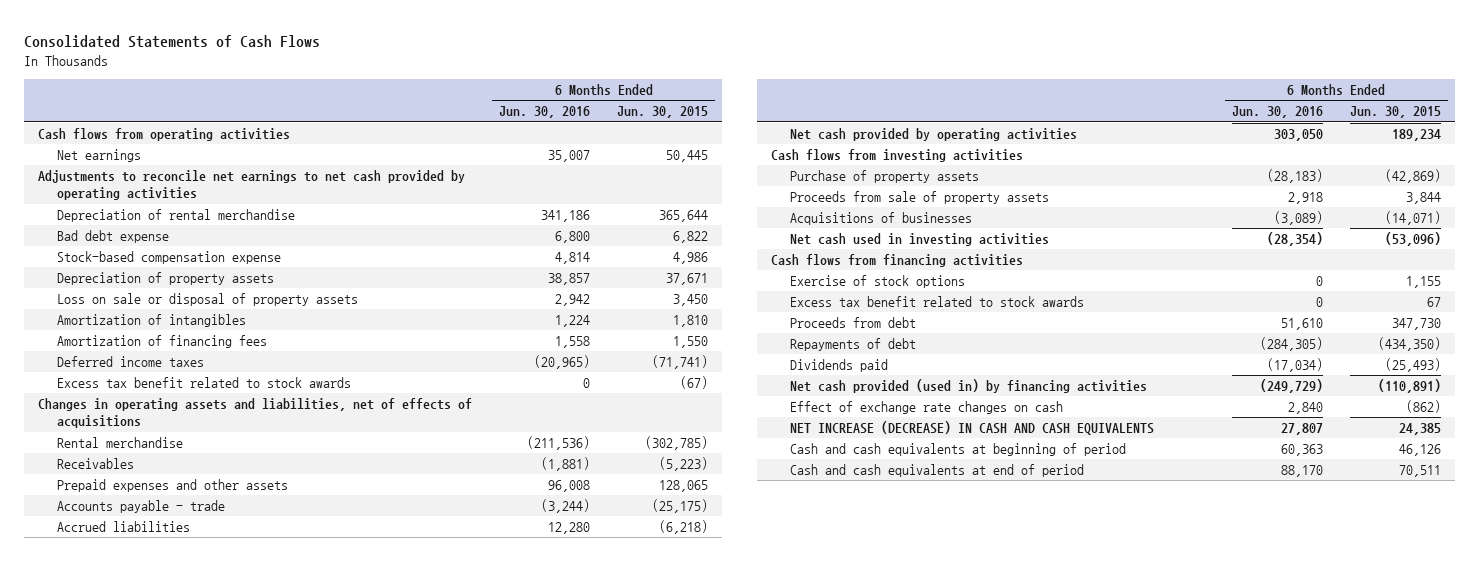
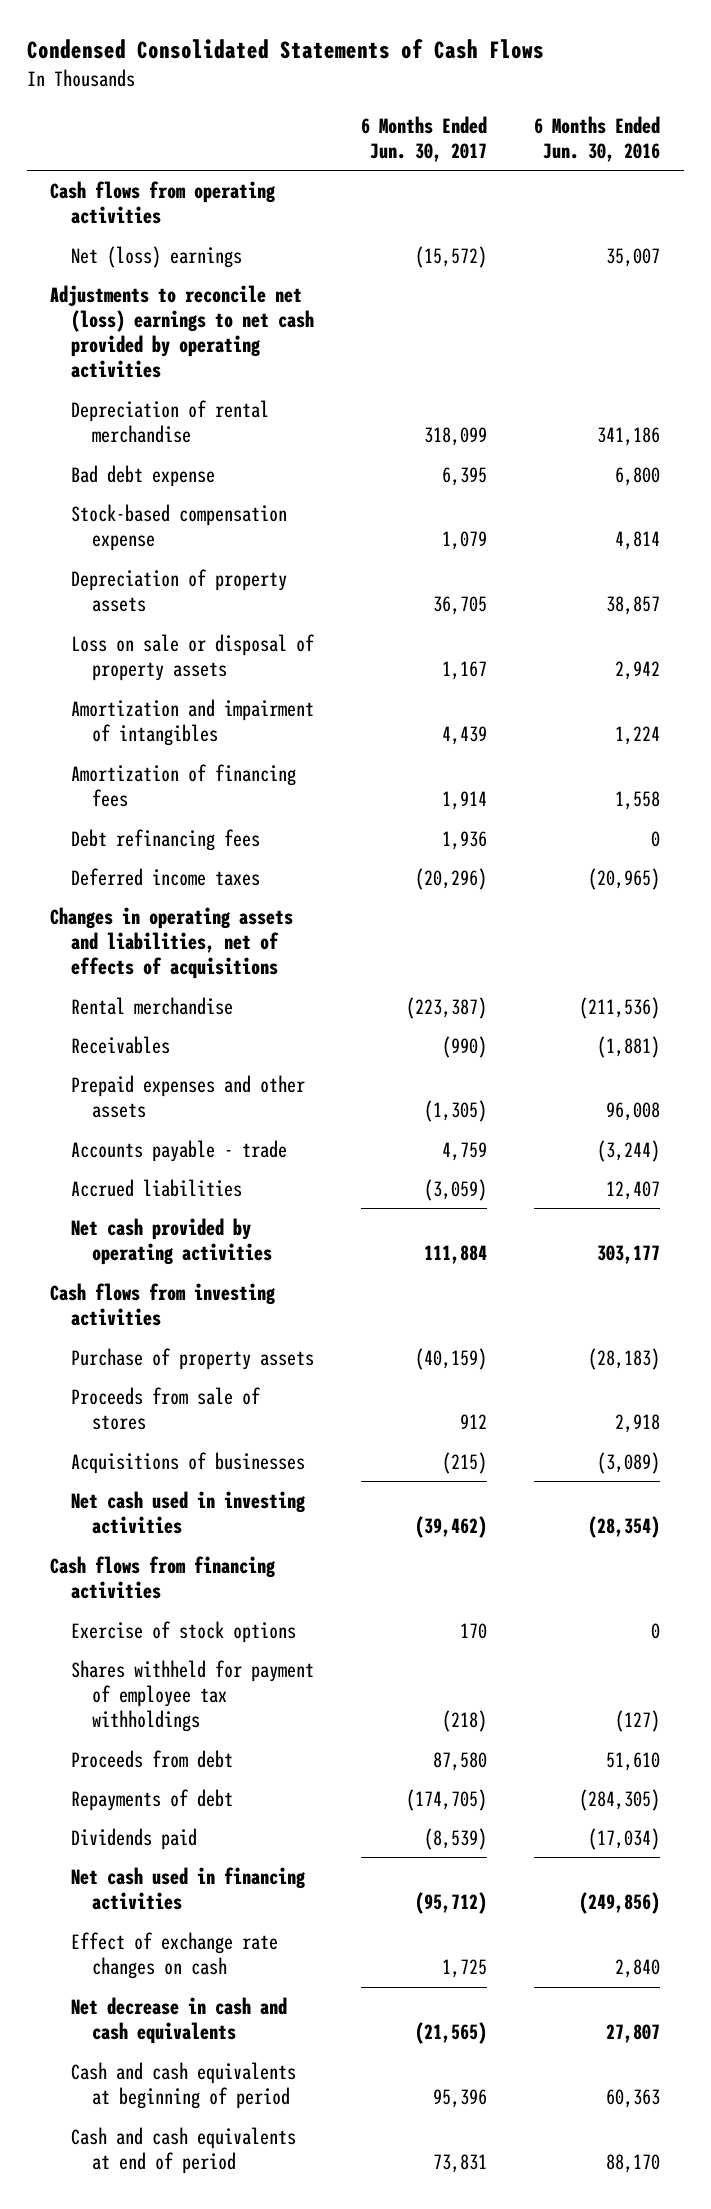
[24,35,321,49] Consolidated Statements of Cash Flows -> [26,39,544,60] Condensed Consolidated Statements of Cash Flows
[617,106,709,119] Jun. 30, 2015 -> none
none -> [361,115,488,162] 6 Months Ended Jun. 30, 2017
[57,149,142,163] Net earnings -> [71,245,243,268] Net (loss) earnings
[37,170,465,201] Adjustments to reconcile net earnings to net cash provided by operating activities -> [50,284,315,379] Adjustments to reconcile net (loss) earnings to net cash provided by operating activities
[57,314,247,328] Amortization of intangibles -> [71,698,315,746] Amortization and impairment of intangibles
none -> [71,828,261,851] Debt refinancing fees
[57,377,352,389] Excess tax benefit related to stock awards -> none
[548,522,591,535] 12,280 -> [606,1180,661,1200] 12,407
[1273,129,1323,142] 303,050 -> [597,1244,661,1264] 303,177
[789,191,1049,205] Proceeds from sale of property assets -> [71,1386,262,1430] Proceeds from sale of stores
[789,296,1084,308] Excess tax benefit related to stock awards -> none
none -> [71,1659,315,1733] Shares withheld for payment of employee tax withholdings
[789,379,1147,394] Net cash provided (used in) by financing activities -> [71,1866,307,1910] Net cash used in financing activities
[1259,379,1323,394] (249,729) -> [579,1891,661,1914] (249,856)
[789,421,1154,436] NET INCREASE (DECREASE) IN CASH AND CASH EQUIVALENTS -> [71,1996,288,2044] Net decrease in cash and cash equivalents

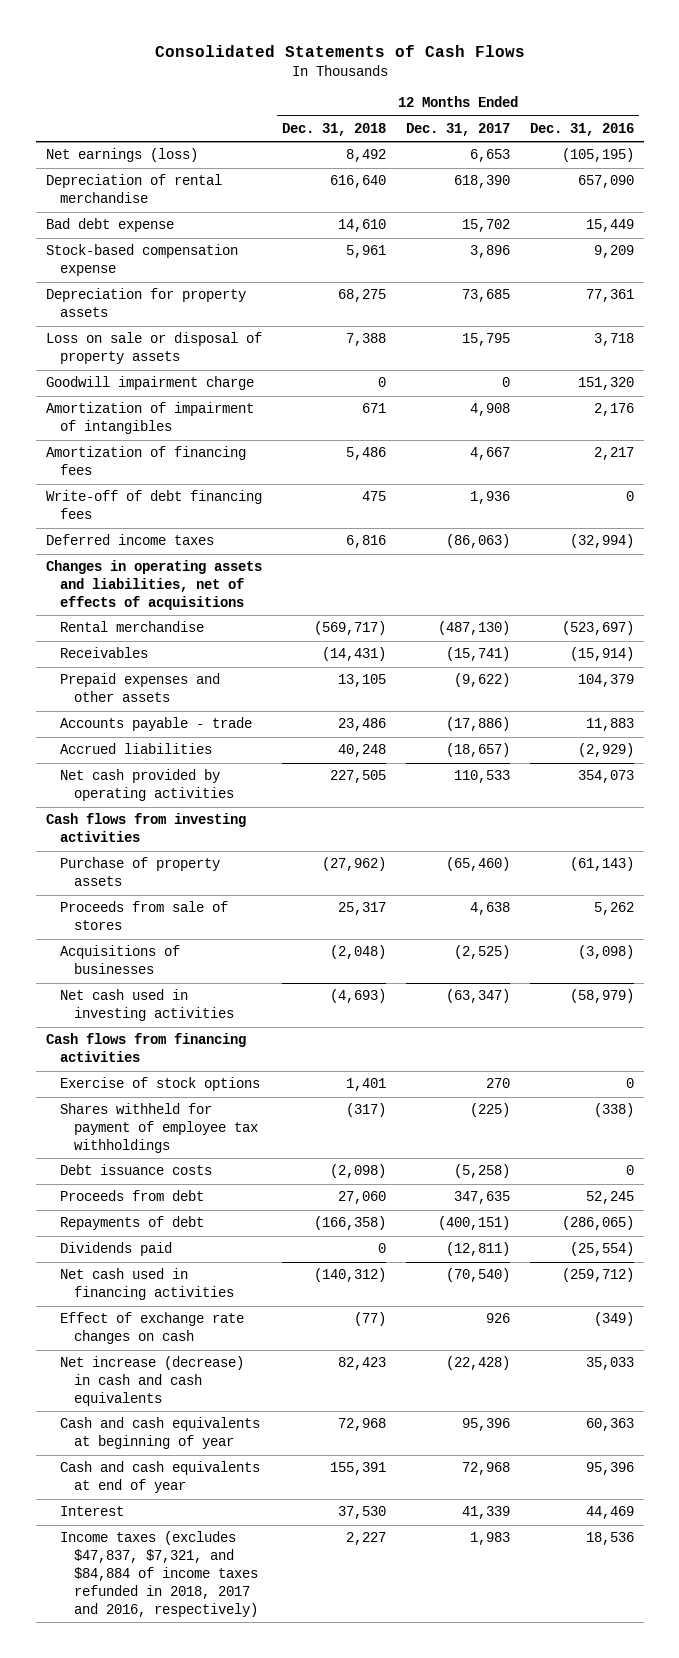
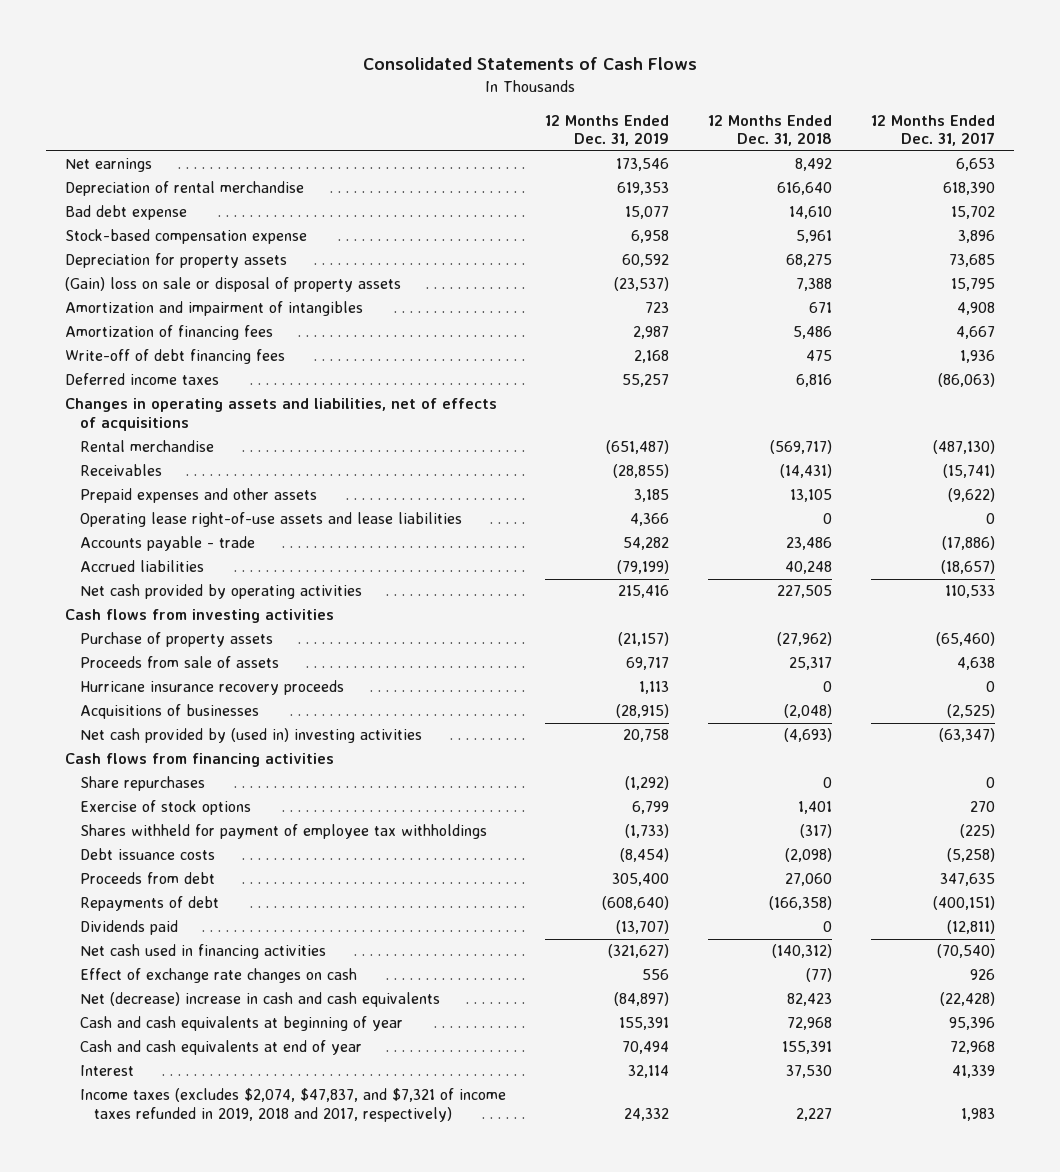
[529,122,634,136] Dec. 31, 2016 -> none
none -> [544,114,669,147] 12 Months Ended Dec. 31, 2019
[45,148,198,163] Net earnings (loss) -> [65,158,153,173] Net earnings
[45,376,254,391] Goodwill impairment charge -> none
[45,332,262,365] Loss on sale or disposal of property assets -> [65,277,402,293] (Gain) loss on sale or disposal of property assets
[45,402,254,435] Amortization of impairment of intangibles -> [65,301,364,317] Amortization and impairment of intangibles
none -> [79,512,462,528] Operating lease right-of-use assets and lease liabilities
[59,901,228,931] Proceeds from sale of stores -> [79,656,279,669] Proceeds from sale of assets
none -> [79,680,344,696] Hurricane insurance recovery proceeds
[59,989,234,1022] Net cash used in investing activities -> [79,728,422,744] Net cash provided by (used in) investing activities
none -> [79,776,205,792] Share repurchases
[59,1356,244,1407] Net increase (decrease) in cash and cash equivalents -> [79,992,440,1008] Net (decrease) increase in cash and cash equivalents
[59,1531,258,1617] Income taxes (excludes $47,837, $7,321, and $84,884 of income taxes refunded in 2018, 2017 and 2016, respectively) -> [79,1088,506,1123] Income taxes (excludes $2,074, $47,837, and $7,321 of income taxes refunded in 2019, 2018 and 2017, respectively)

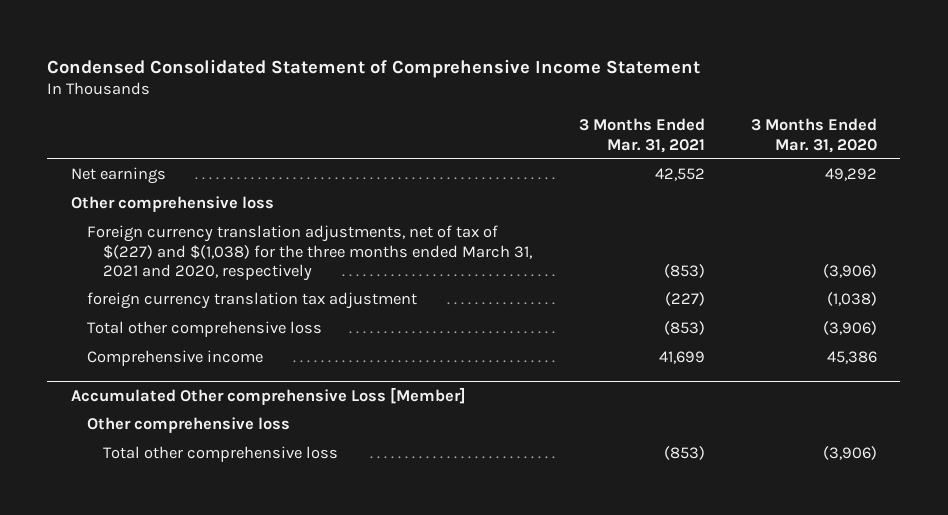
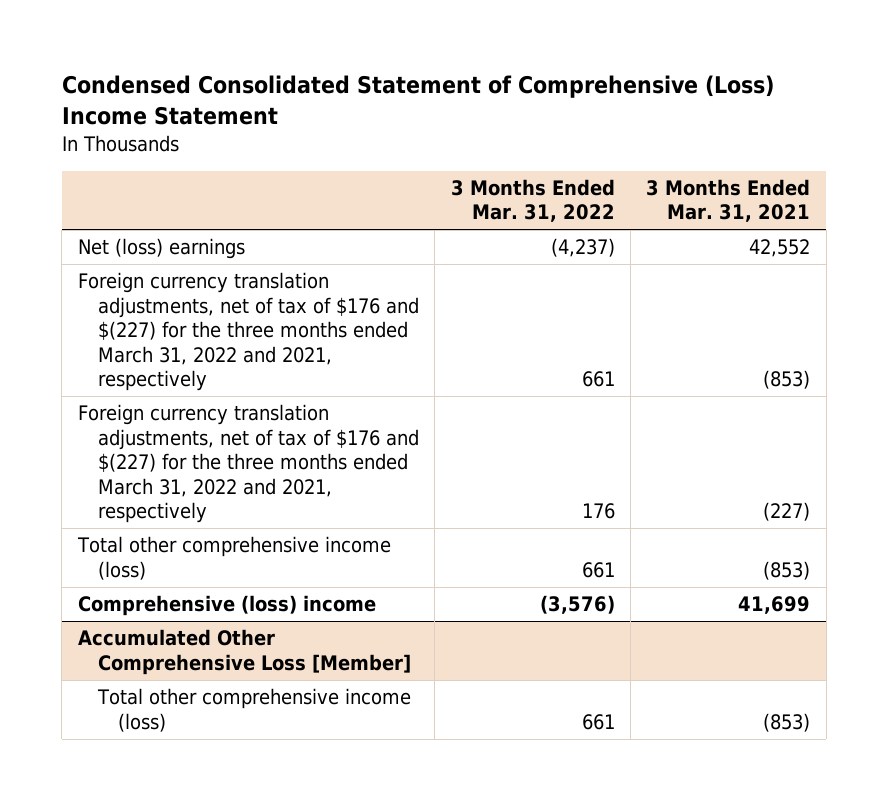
[47,58,701,78] Condensed Consolidated Statement of Comprehensive Income Statement -> [61,74,774,125] Condensed Consolidated Statement of Comprehensive (Loss) Income Statement
[751,118,878,153] 3 Months Ended Mar. 31, 2020 -> none
none -> [450,179,615,223] 3 Months Ended Mar. 31, 2022
[70,196,274,213] Other comprehensive loss -> none
[86,417,290,434] Other comprehensive loss -> none
[70,167,166,185] Net earnings -> [77,238,245,260] Net (loss) earnings
[86,225,532,282] Foreign currency translation adjustments, net of tax of $(227) and $(1,038) for the three months ended March 31, 2021 and 2020, respectively -> [77,272,419,392] Foreign currency translation adjustments, net of tax of $176 and $(227) for the three months ended March 31, 2022 and 2021, respectively
[86,292,417,310] foreign currency translation tax adjustment -> [77,404,419,524] Foreign currency translation adjustments, net of tax of $176 and $(227) for the three months ended March 31, 2022 and 2021, respectively
[86,321,322,338] Total other comprehensive loss -> [76,536,391,580] Total other comprehensive income (loss)
[86,350,263,367] Comprehensive income -> [77,595,376,617] Comprehensive (loss) income
[70,387,466,406] Accumulated Other comprehensive Loss [Member] -> [77,629,411,675] Accumulated Other Comprehensive Loss [Member]
[102,446,338,463] Total other comprehensive loss -> [96,688,411,732] Total other comprehensive income (loss)

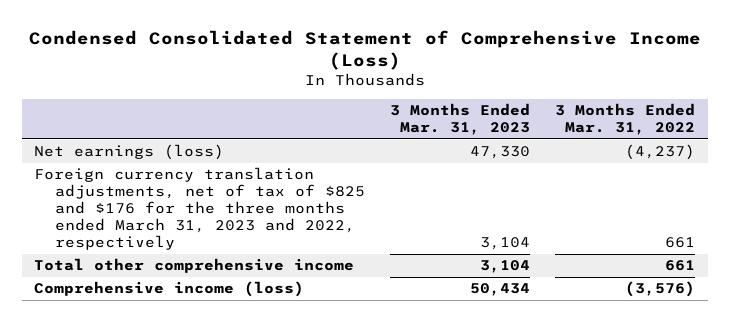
[61,74,774,125] Condensed Consolidated Statement of Comprehensive (Loss) Income Statement -> [28,29,701,70] Condensed Consolidated Statement of Comprehensive Income (Loss)
[646,179,811,223] 3 Months Ended Mar. 31, 2021 -> none
none -> [390,103,531,136] 3 Months Ended Mar. 31, 2023
[77,404,419,524] Foreign currency translation adjustments, net of tax of $176 and $(227) for the three months ended March 31, 2022 and 2021, respectively -> none
[77,629,411,675] Accumulated Other Comprehensive Loss [Member] -> none
[96,688,411,732] Total other comprehensive income (loss) -> none
[77,238,245,260] Net (loss) earnings -> [34,144,225,161] Net earnings (loss)
[77,272,419,392] Foreign currency translation adjustments, net of tax of $176 and $(227) for the three months ended March 31, 2022 and 2021, respectively -> [34,167,365,251] Foreign currency translation adjustments, net of tax of $825 and $176 for the three months ended March 31, 2023 and 2022, respectively
[76,536,391,580] Total other comprehensive income (loss) -> [34,258,355,274] Total other comprehensive income
[77,595,376,617] Comprehensive (loss) income -> [34,281,305,298] Comprehensive income (loss)

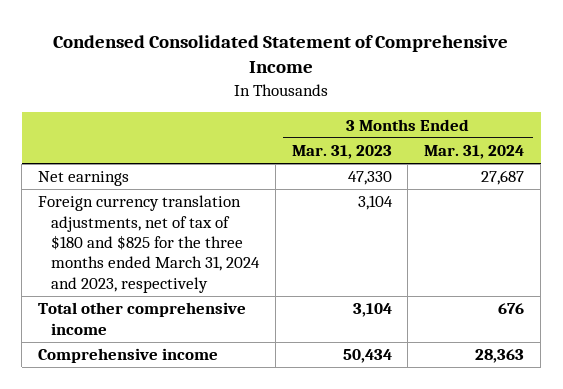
[28,29,701,70] Condensed Consolidated Statement of Comprehensive Income (Loss) -> [53,34,509,74] Condensed Consolidated Statement of Comprehensive Income
[555,103,696,136] 3 Months Ended Mar. 31, 2022 -> none
none -> [424,145,525,160] Mar. 31, 2024
[34,144,225,161] Net earnings (loss) -> [38,171,130,187] Net earnings
[34,167,365,251] Foreign currency translation adjustments, net of tax of $825 and $176 for the three months ended March 31, 2023 and 2022, respectively -> [38,195,260,293] Foreign currency translation adjustments, net of tax of $180 and $825 for the three months ended March 31, 2024 and 2023, respectively
[34,281,305,298] Comprehensive income (loss) -> [38,348,219,364] Comprehensive income

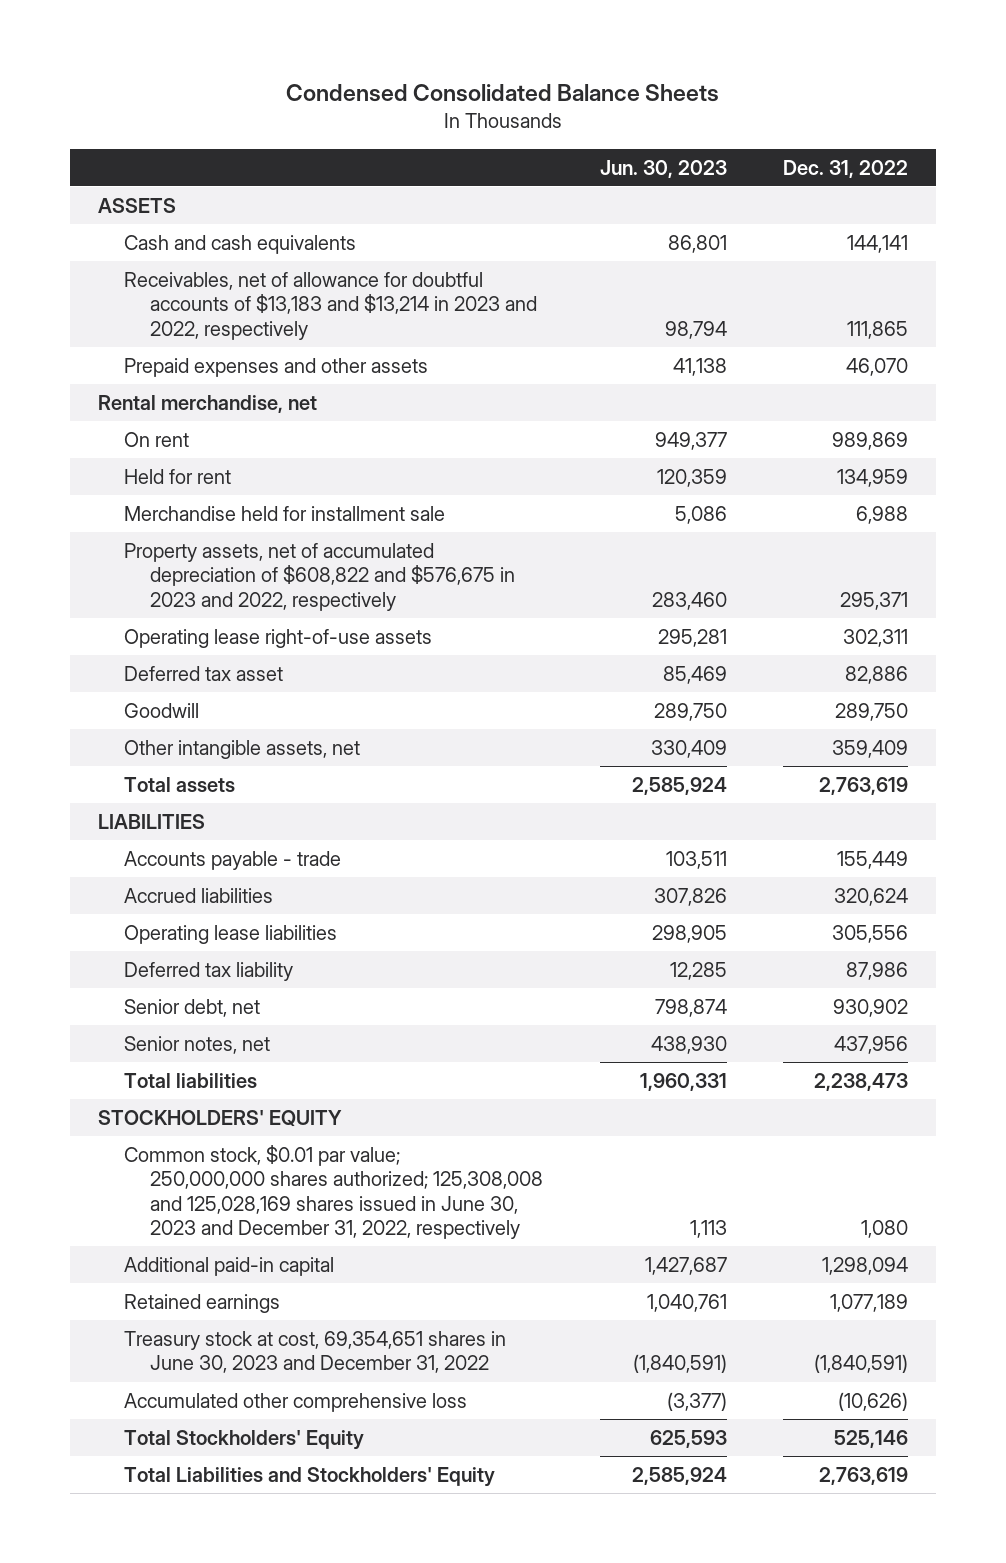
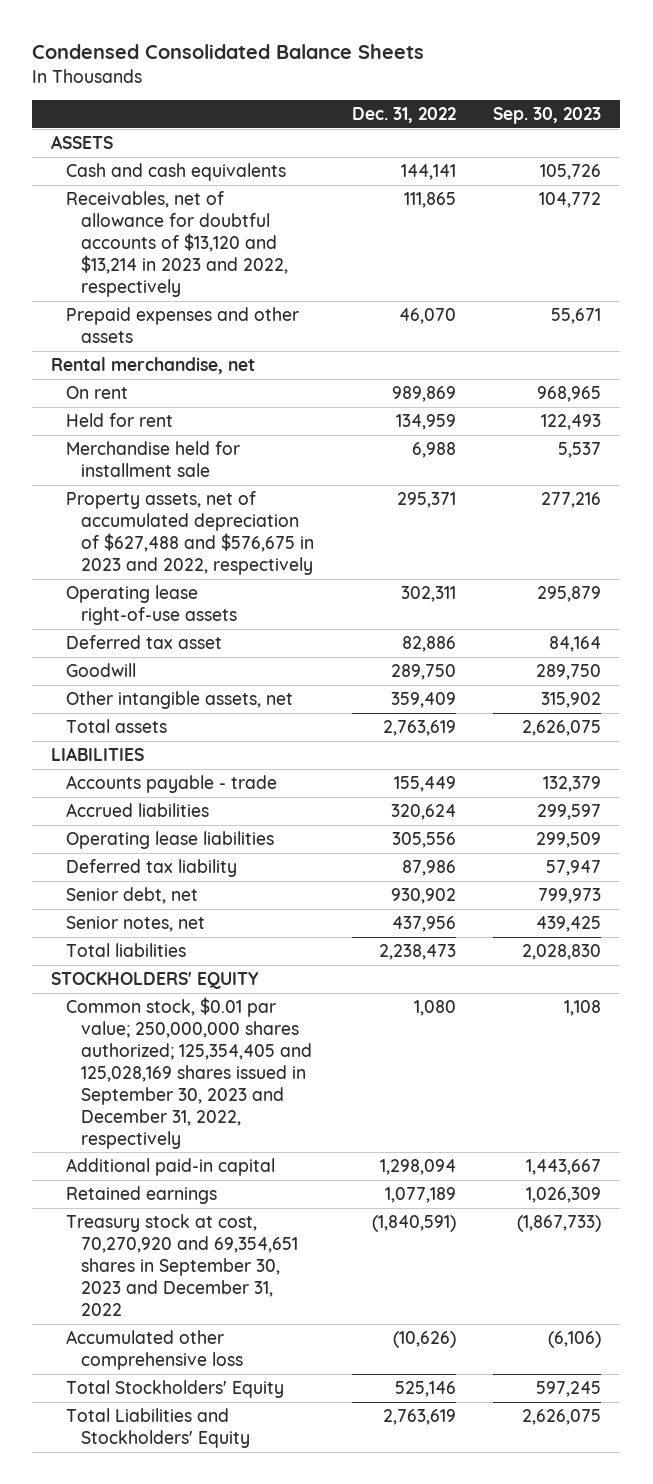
[599,159,727,178] Jun. 30, 2023 -> none
none -> [493,107,602,125] Sep. 30, 2023
[124,271,538,340] Receivables, net of allowance for doubtful accounts of $13,183 and $13,214 in 2023 and 2022, respectively -> [66,190,288,297] Receivables, net of allowance for doubtful accounts of $13,120 and $13,214 in 2023 and 2022, respectively
[124,542,516,611] Property assets, net of accumulated depreciation of $608,822 and $576,675 in 2023 and 2022, respectively -> [66,490,314,575] Property assets, net of accumulated depreciation of $627,488 and $576,675 in 2023 and 2022, respectively
[124,1144,544,1240] Common stock, $0.01 par value; 250,000,000 shares authorized; 125,308,008 and 125,028,169 shares issued in June 30, 2023 and December 31, 2022, respectively -> [66,996,312,1149] Common stock, $0.01 par value; 250,000,000 shares authorized; 125,354,405 and 125,028,169 shares issued in September 30, 2023 and December 31, 2022, respectively
[124,1330,507,1374] Treasury stock at cost, 69,354,651 shares in June 30, 2023 and December 31, 2022 -> [66,1213,298,1316] Treasury stock at cost, 70,270,920 and 69,354,651 shares in September 30, 2023 and December 31, 2022

